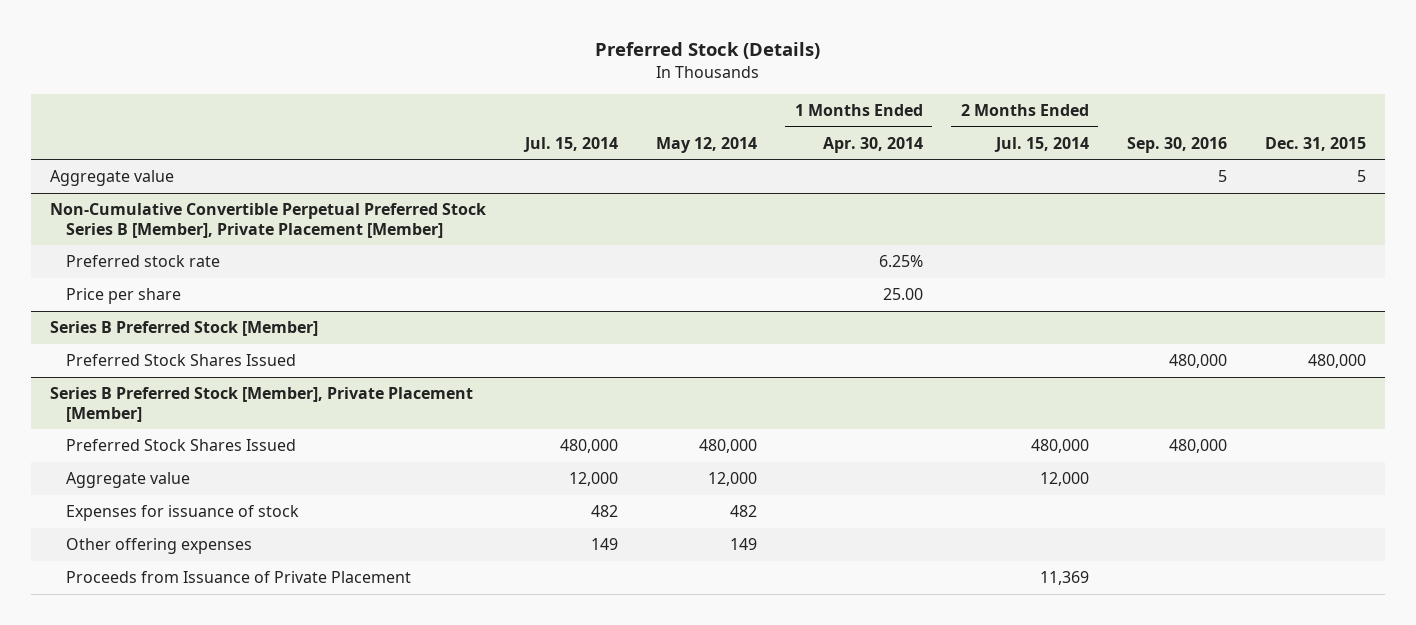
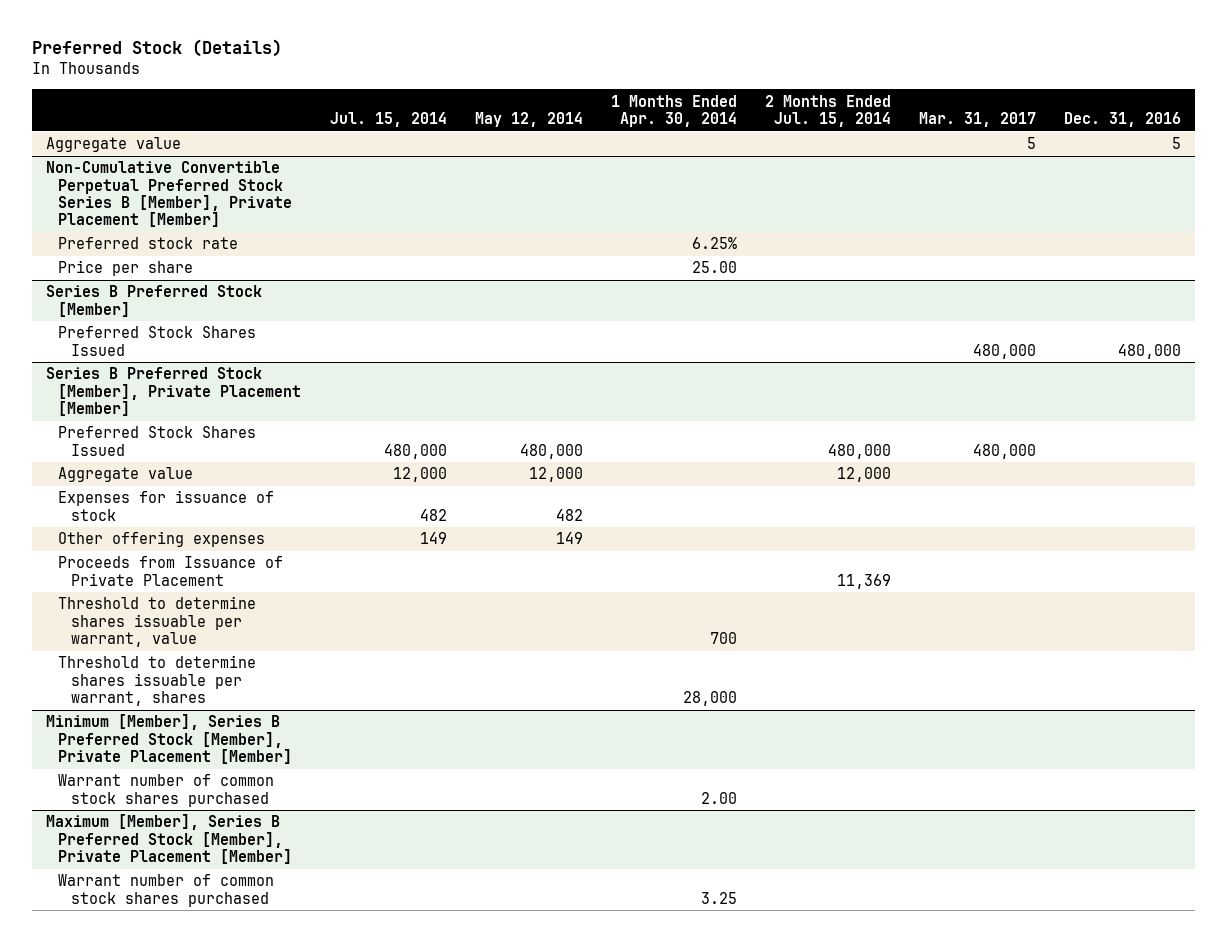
[1126,136,1227,153] Sep. 30, 2016 -> none
[1265,136,1367,151] Dec. 31, 2015 -> none
none -> [918,111,1036,127] Mar. 31, 2017
none -> [1064,111,1182,127] Dec. 31, 2016
none -> [58,596,257,647] Threshold to determine shares issuable per warrant, value
none -> [58,655,257,706] Threshold to determine shares issuable per warrant, shares
none -> [45,714,293,764] Minimum [Member], Series B Preferred Stock [Member], Private Placement [Member]
none -> [58,774,275,807] Warrant number of common stock shares purchased
none -> [45,814,293,864] Maximum [Member], Series B Preferred Stock [Member], Private Placement [Member]
none -> [58,874,275,907] Warrant number of common stock shares purchased

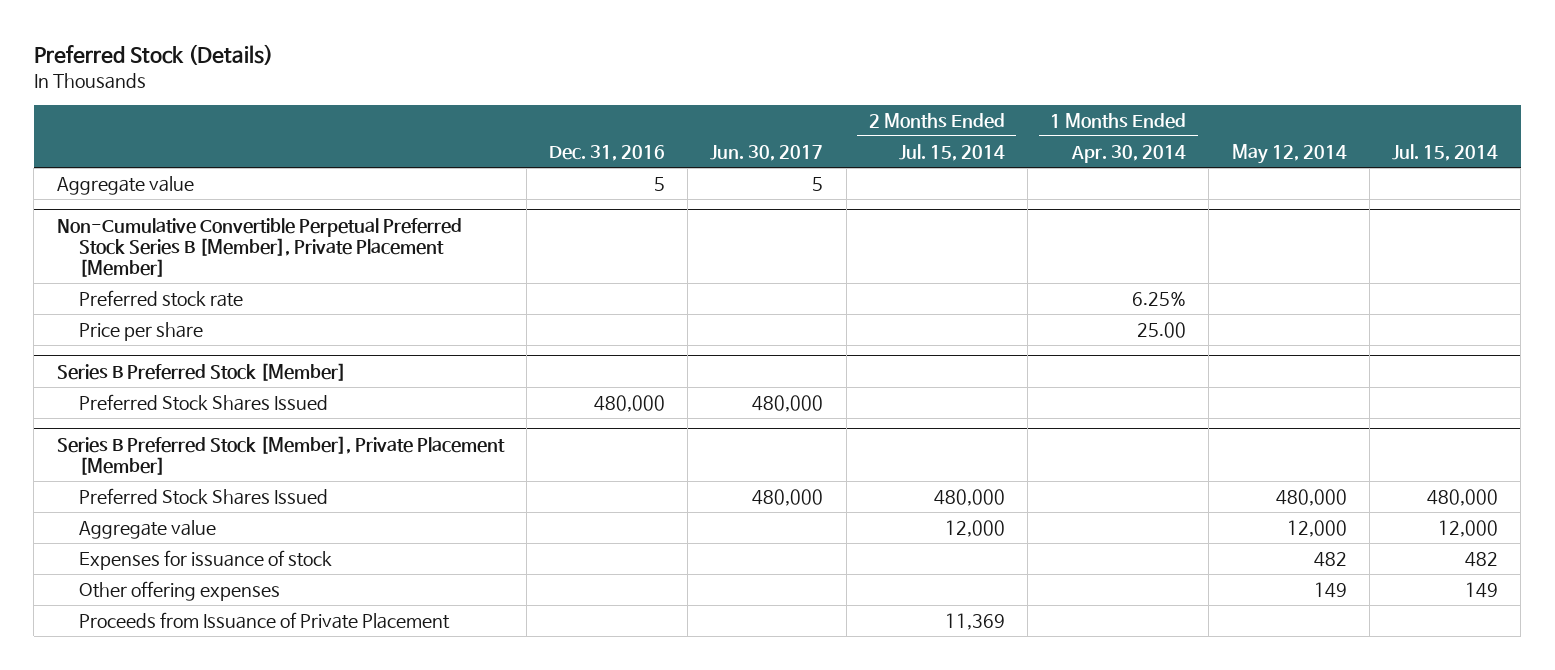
[918,111,1036,127] Mar. 31, 2017 -> none
none -> [710,145,824,162] Jun. 30, 2017
[58,596,257,647] Threshold to determine shares issuable per warrant, value -> none
[58,655,257,706] Threshold to determine shares issuable per warrant, shares -> none
[45,714,293,764] Minimum [Member], Series B Preferred Stock [Member], Private Placement [Member] -> none
[58,774,275,807] Warrant number of common stock shares purchased -> none
[45,814,293,864] Maximum [Member], Series B Preferred Stock [Member], Private Placement [Member] -> none
[58,874,275,907] Warrant number of common stock shares purchased -> none

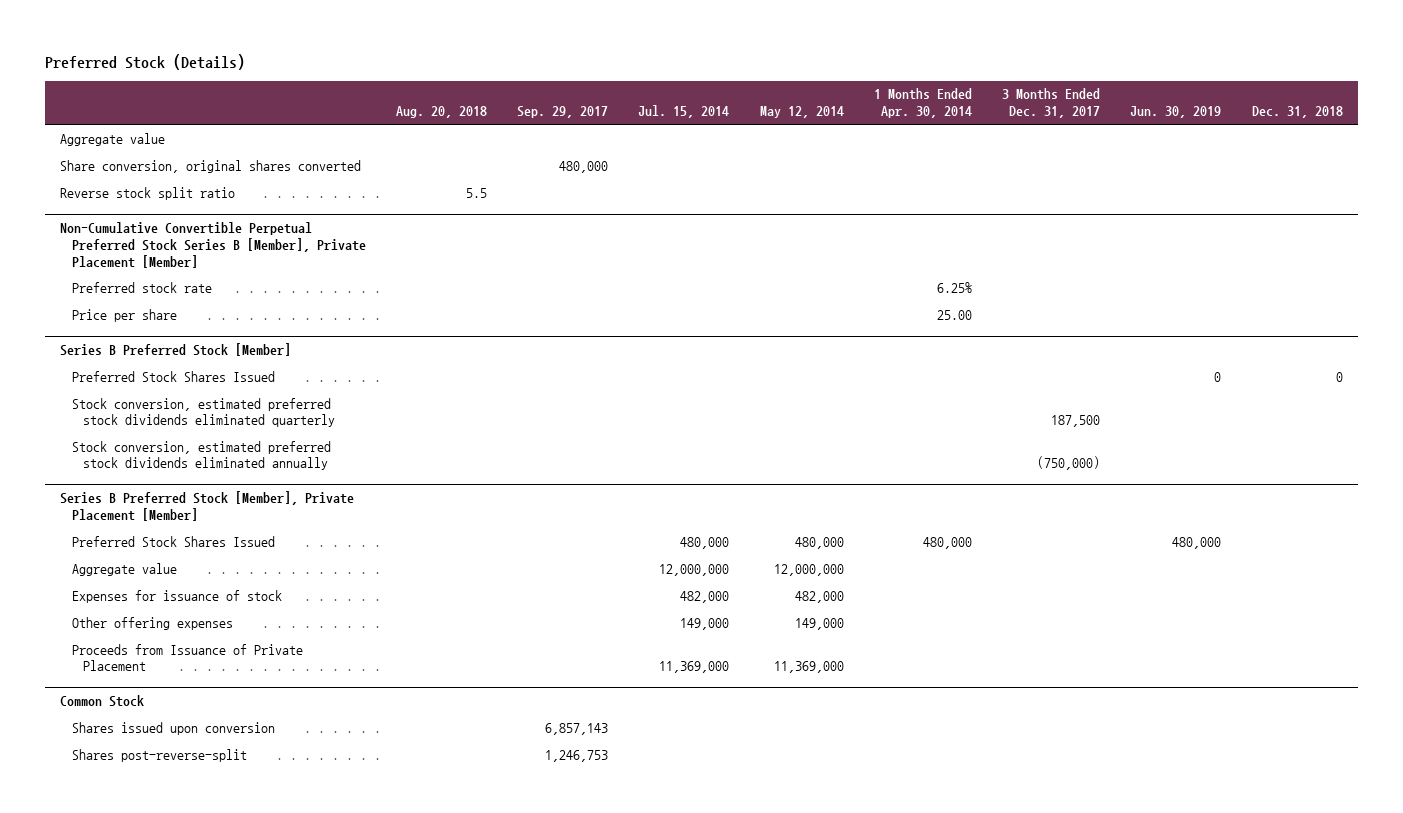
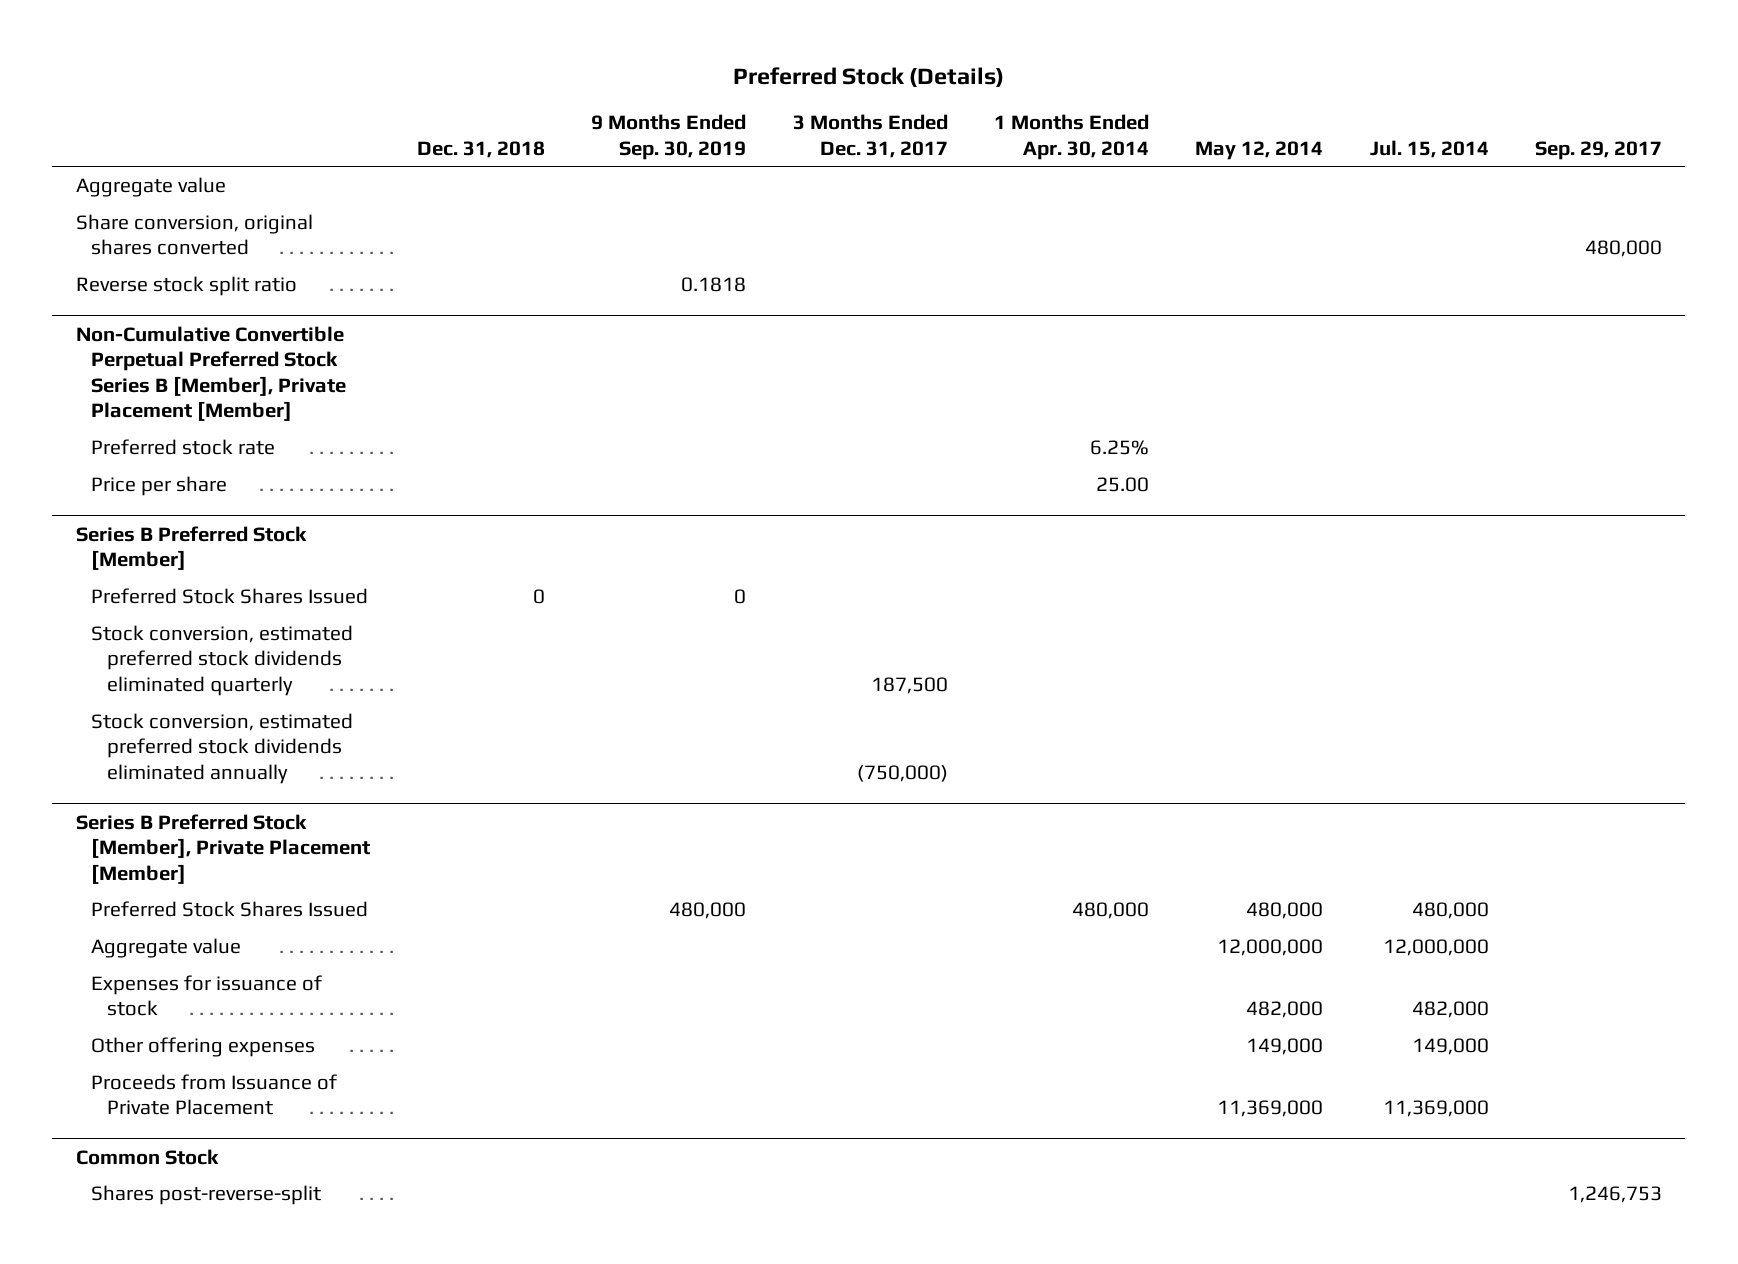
[395,106,487,119] Aug. 20, 2018 -> none
[1130,106,1222,119] Jun. 30, 2019 -> none
none -> [591,114,747,160] 9 Months Ended Sep. 30, 2019
[71,721,275,735] Shares issued upon conversion -> none

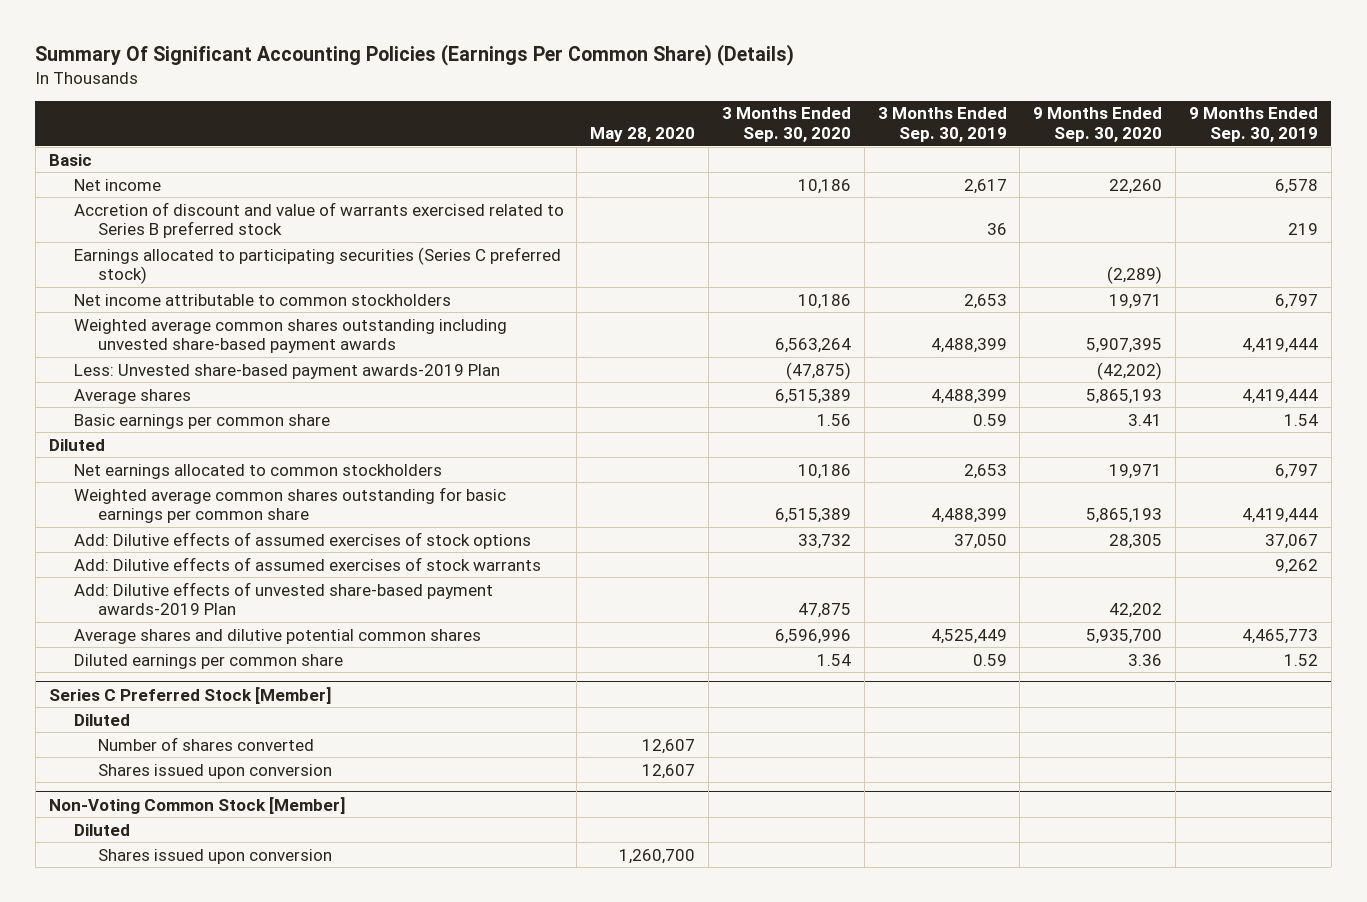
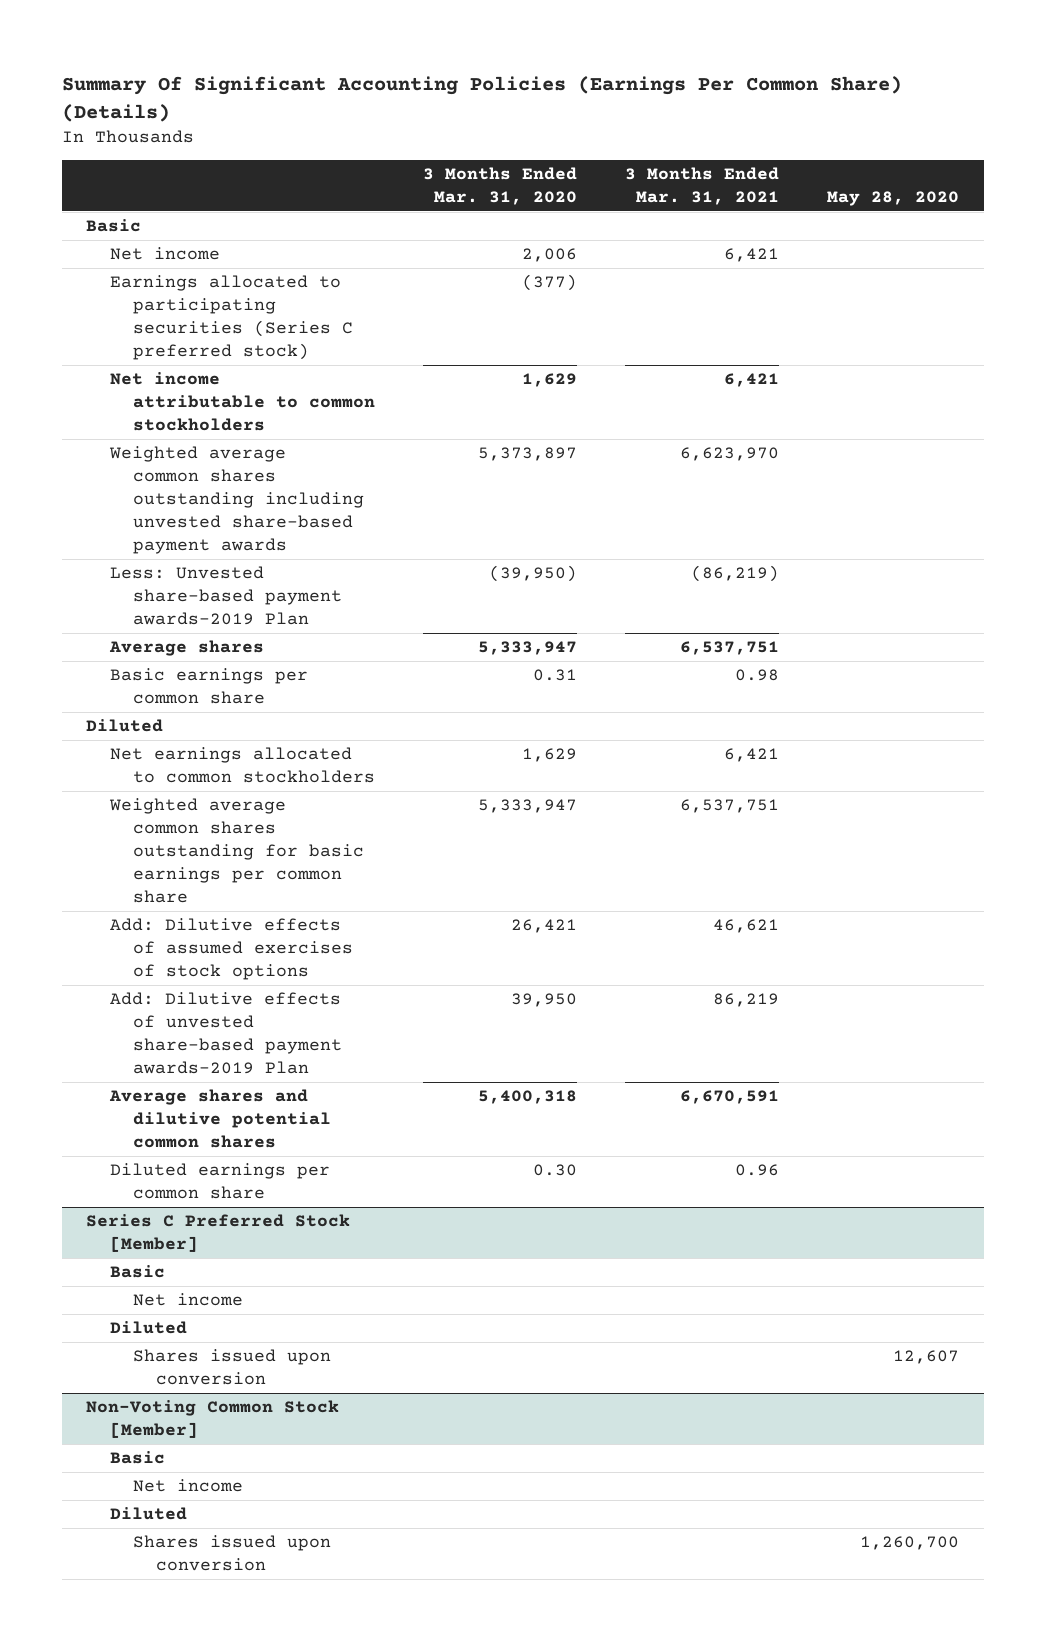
[721,107,851,143] 3 Months Ended Sep. 30, 2020 -> none
[877,107,1007,143] 3 Months Ended Sep. 30, 2019 -> none
[1033,107,1163,143] 9 Months Ended Sep. 30, 2020 -> none
[1189,107,1319,143] 9 Months Ended Sep. 30, 2019 -> none
none -> [423,166,578,205] 3 Months Ended Mar. 31, 2020
none -> [625,166,780,205] 3 Months Ended Mar. 31, 2021
[73,201,564,239] Accretion of discount and value of warrants exercised related to Series B preferred stock -> none
[73,556,541,571] Add: Dilutive effects of assumed exercises of stock warrants -> none
none -> [109,1265,165,1279] Basic
none -> [132,1293,243,1307] Net income
[98,736,315,751] Number of shares converted -> none
none -> [109,1451,165,1465] Basic
none -> [132,1479,243,1493] Net income

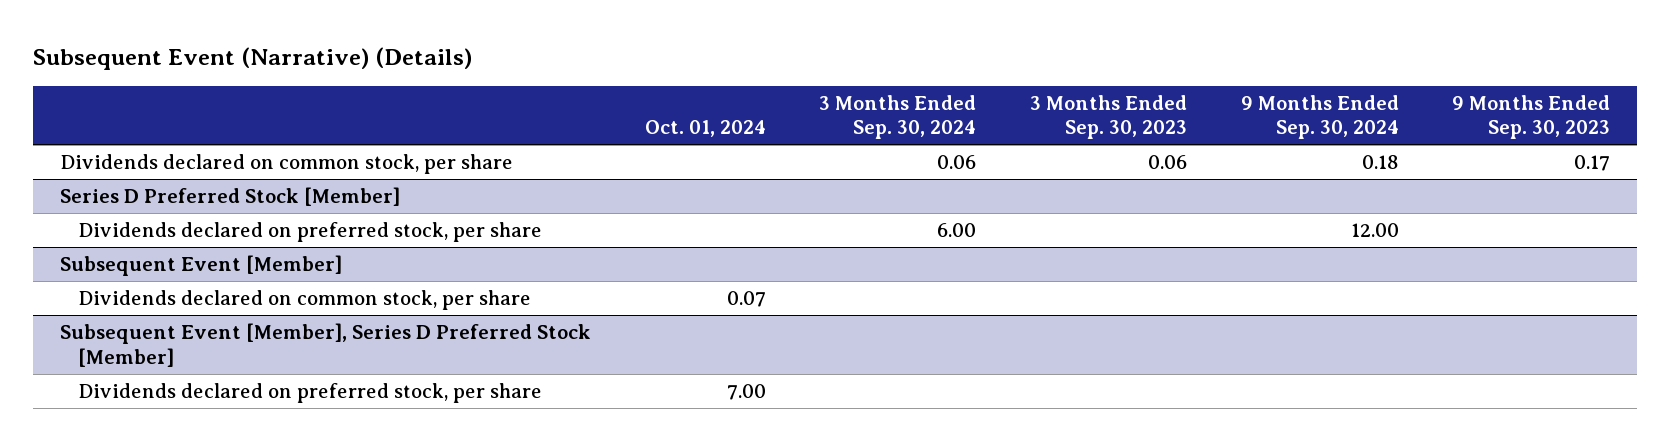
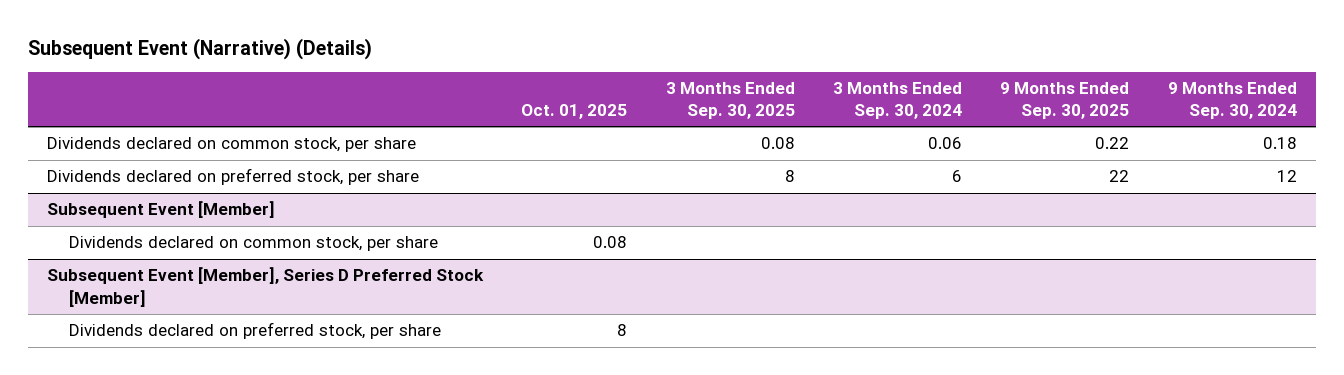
[644,120,766,138] Oct. 01, 2024 -> none
[1029,94,1187,140] 3 Months Ended Sep. 30, 2023 -> none
[1452,94,1611,140] 9 Months Ended Sep. 30, 2023 -> none
none -> [521,104,628,120] Oct. 01, 2025
none -> [665,82,795,120] 3 Months Ended Sep. 30, 2025
none -> [1000,82,1130,120] 9 Months Ended Sep. 30, 2025
[59,187,400,207] Series D Preferred Stock [Member] -> none
[78,222,543,243] Dividends declared on preferred stock, per share -> none
none -> [47,168,420,186] Dividends declared on preferred stock, per share

